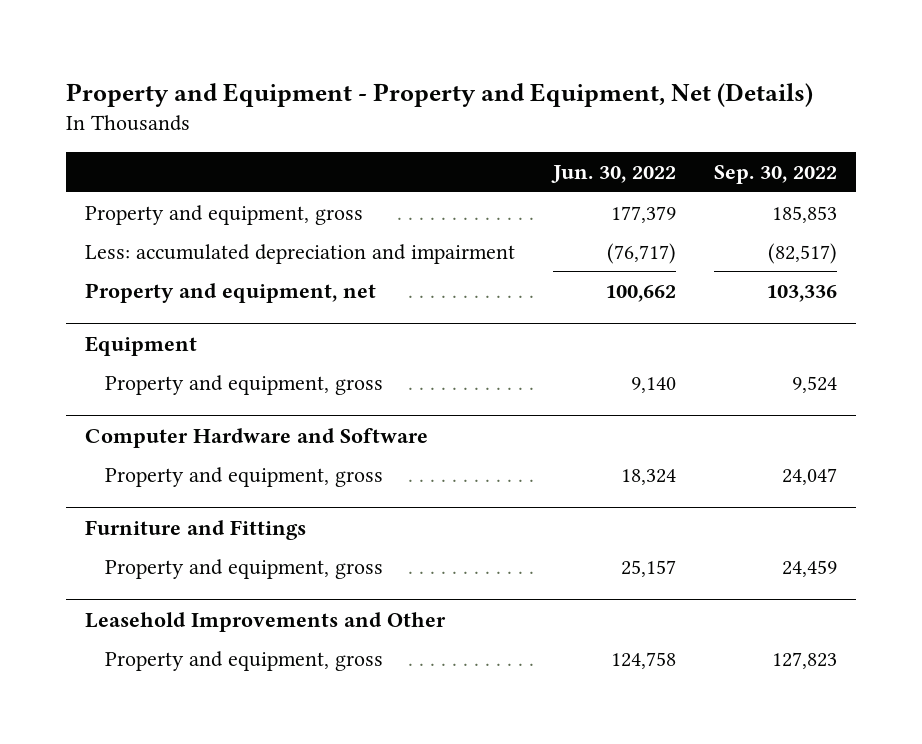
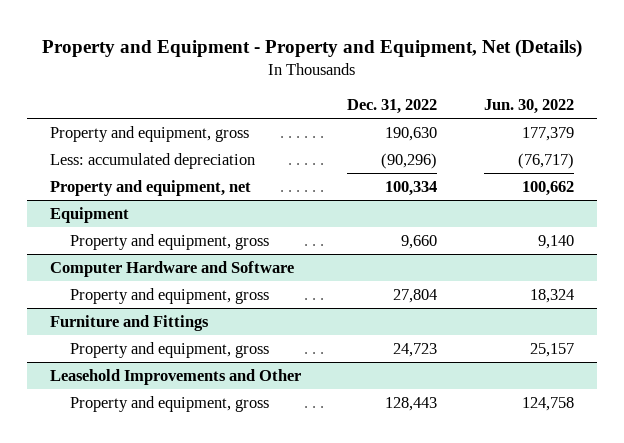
[713,165,837,185] Sep. 30, 2022 -> none
none -> [347,99,438,115] Dec. 31, 2022
[85,243,516,264] Less: accumulated depreciation and impairment -> [50,152,256,169] Less: accumulated depreciation

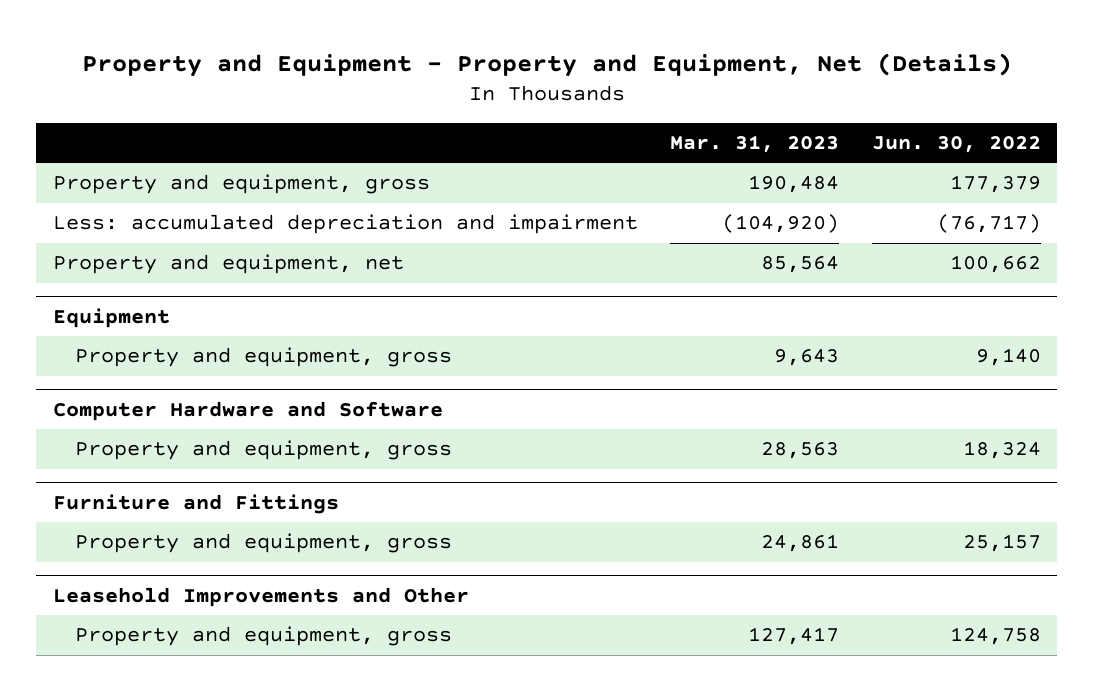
[347,99,438,115] Dec. 31, 2022 -> none
none -> [670,134,840,153] Mar. 31, 2023
[50,152,256,169] Less: accumulated depreciation -> [52,214,638,235] Less: accumulated depreciation and impairment

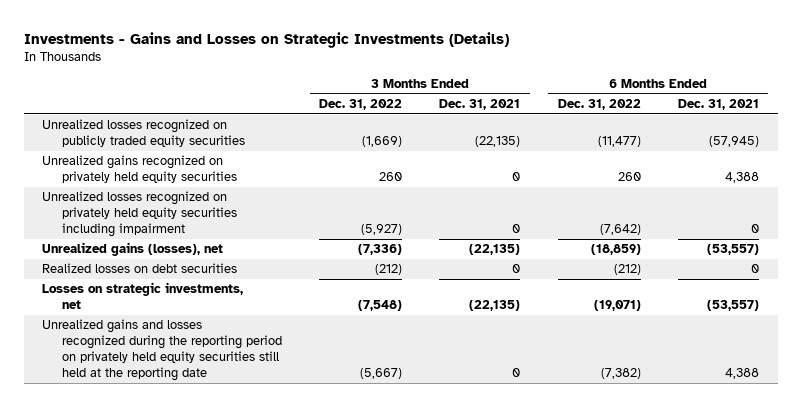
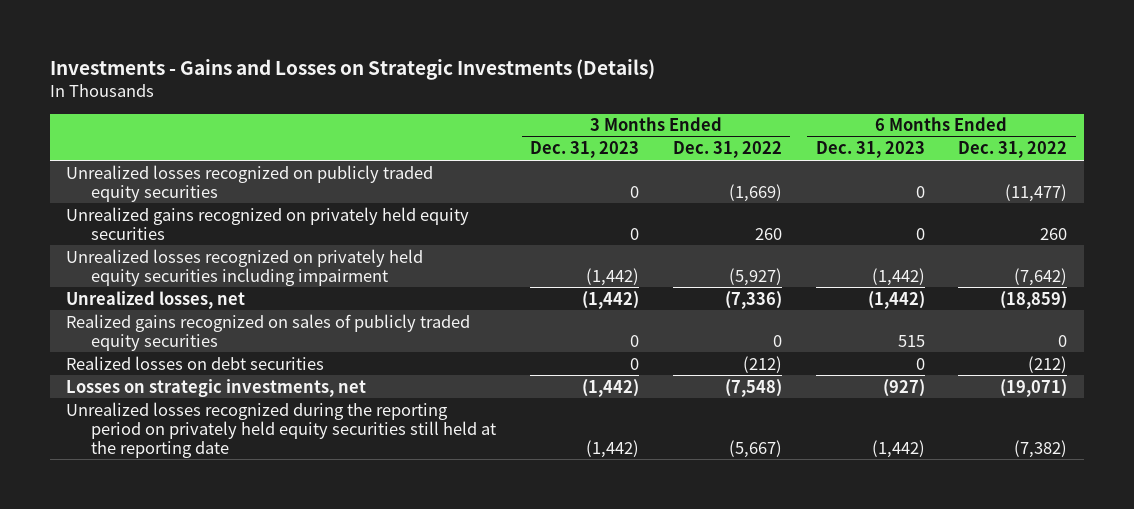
[439,99,521,111] Dec. 31, 2021 -> none
[678,99,760,111] Dec. 31, 2021 -> none
none -> [530,141,640,159] Dec. 31, 2023
none -> [815,141,925,159] Dec. 31, 2023
[42,242,224,257] Unrealized gains (losses), net -> [66,290,246,309] Unrealized losses, net
none -> [66,313,471,351] Realized gains recognized on sales of publicly traded equity securities
[42,319,282,382] Unrealized gains and losses recognized during the reporting period on privately held equity securities still held at the reporting date -> [66,401,497,458] Unrealized losses recognized during the reporting period on privately held equity securities still held at the reporting date

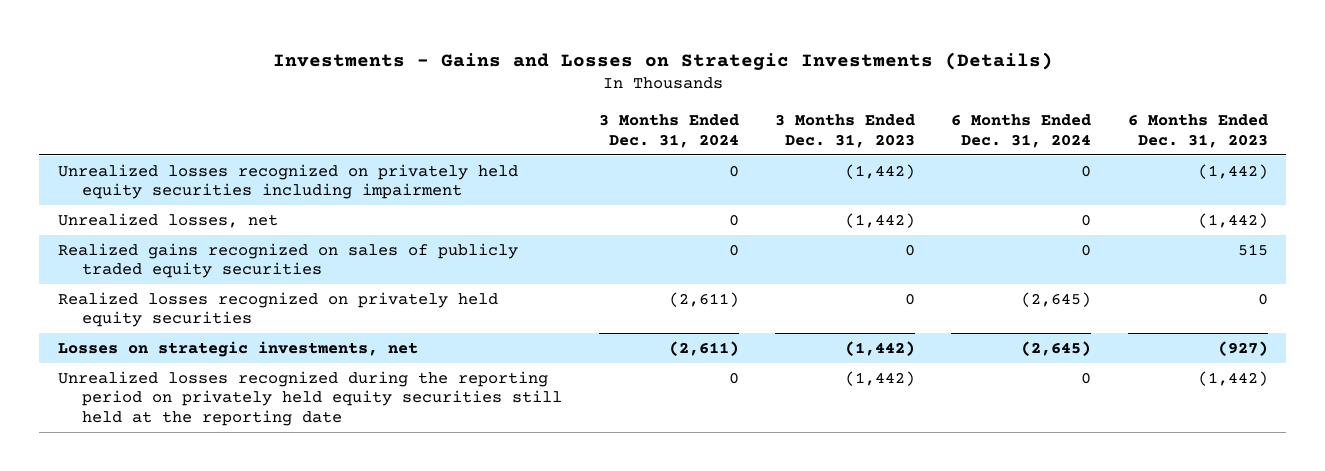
[672,141,782,159] Dec. 31, 2022 -> none
[958,141,1068,159] Dec. 31, 2022 -> none
none -> [598,114,739,148] 3 Months Ended Dec. 31, 2024
none -> [951,114,1092,148] 6 Months Ended Dec. 31, 2024
[66,164,434,202] Unrealized losses recognized on publicly traded equity securities -> none
[66,206,470,240] Unrealized gains recognized on privately held equity securities -> none
[66,355,325,370] Realized losses on debt securities -> none
none -> [57,291,498,328] Realized losses recognized on privately held equity securities

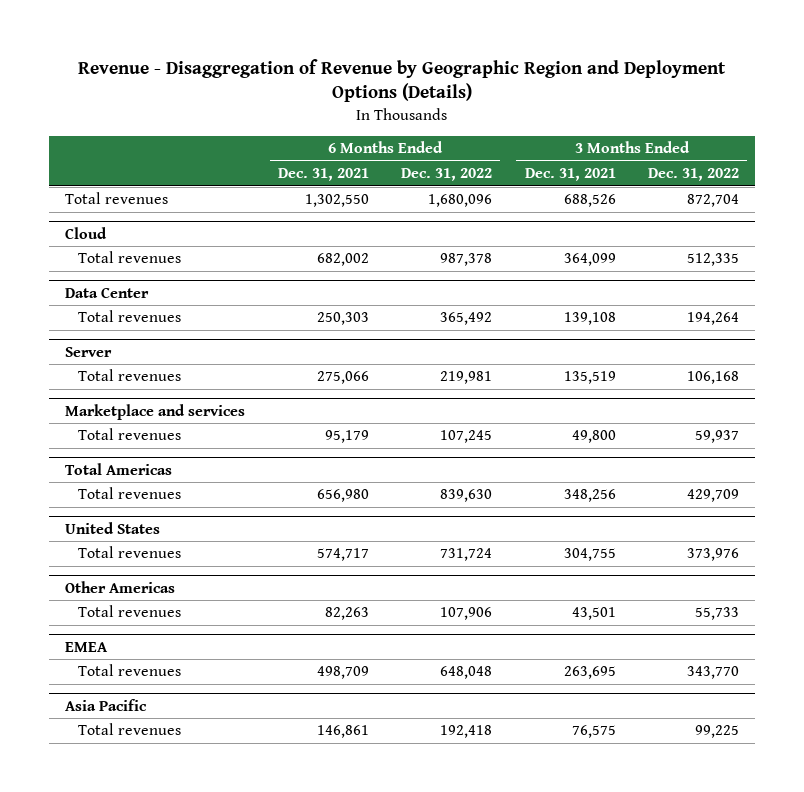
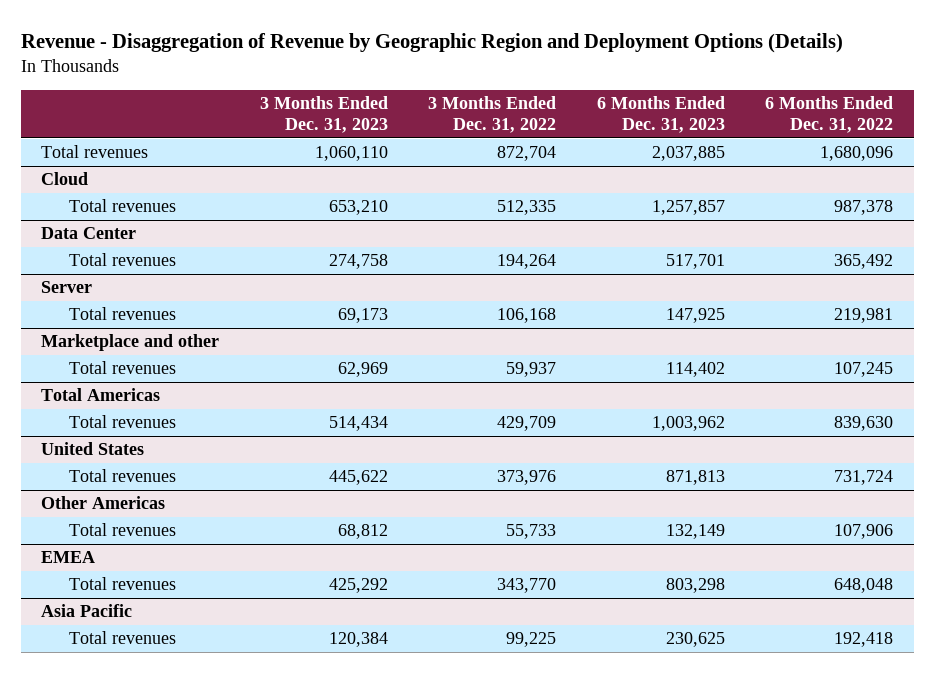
[277,168,369,182] Dec. 31, 2021 -> none
[524,168,616,182] Dec. 31, 2021 -> none
none -> [259,96,388,133] 3 Months Ended Dec. 31, 2023
none -> [596,96,725,133] 6 Months Ended Dec. 31, 2023
[65,403,246,420] Marketplace and services -> [41,334,220,352] Marketplace and other

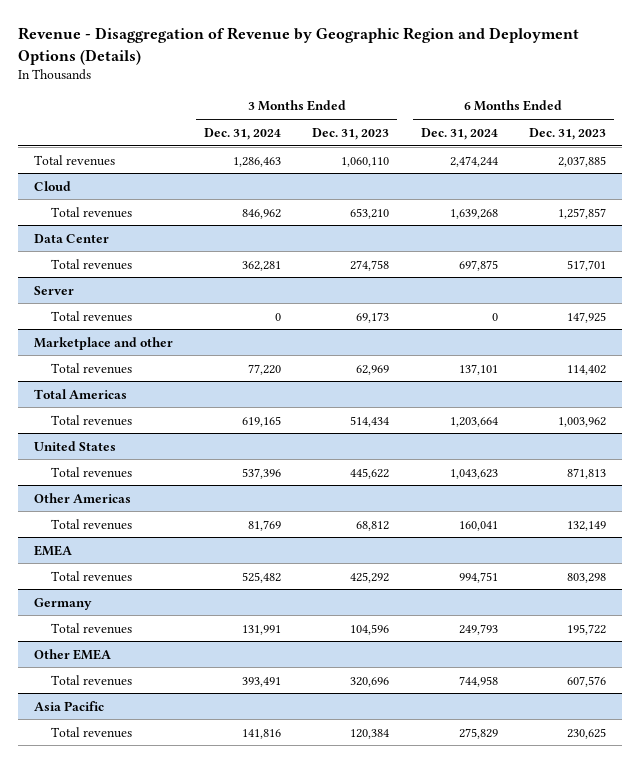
[428,96,557,133] 3 Months Ended Dec. 31, 2022 -> none
[765,96,894,133] 6 Months Ended Dec. 31, 2022 -> none
none -> [204,127,282,140] Dec. 31, 2024
none -> [420,127,498,140] Dec. 31, 2024
none -> [33,597,92,610] Germany
none -> [51,622,133,634] Total revenues
none -> [33,648,111,660] Other EMEA
none -> [51,674,133,686] Total revenues

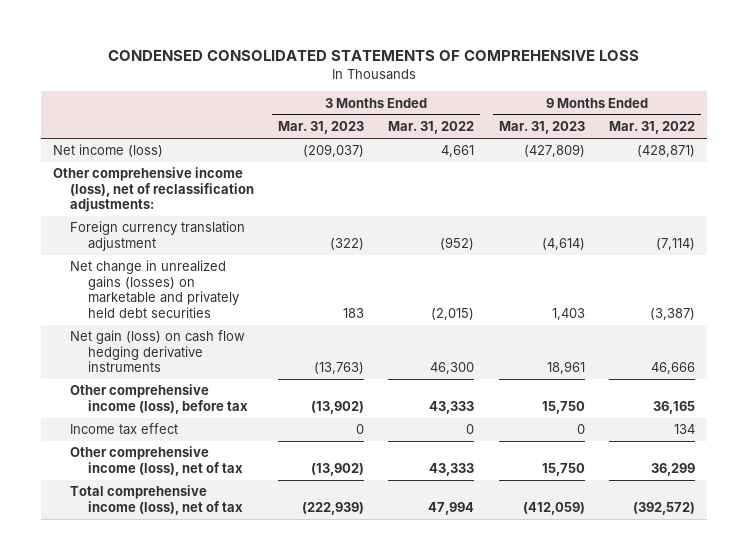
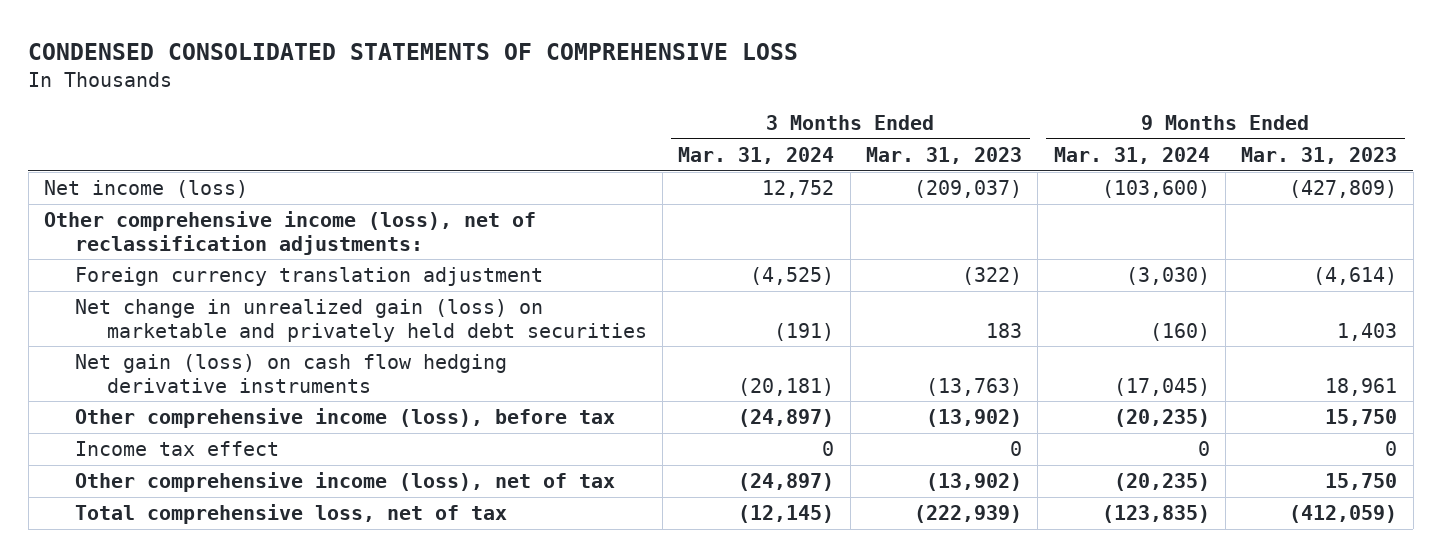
[388,121,475,135] Mar. 31, 2022 -> none
[608,121,695,135] Mar. 31, 2022 -> none
none -> [678,147,835,165] Mar. 31, 2024
none -> [1053,147,1210,165] Mar. 31, 2024
[70,260,239,318] Net change in unrealized gains (losses) on marketable and privately held debt securities -> [75,299,647,342] Net change in unrealized gain (loss) on marketable and privately held debt securities
[70,485,243,515] Total comprehensive income (loss), net of tax -> [75,504,508,525] Total comprehensive loss, net of tax

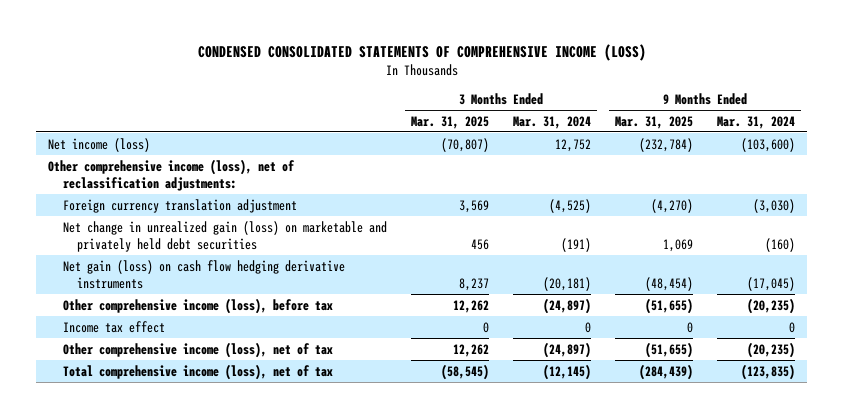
[28,42,799,60] CONDENSED CONSOLIDATED STATEMENTS OF COMPREHENSIVE LOSS -> [197,44,646,62] CONDENSED CONSOLIDATED STATEMENTS OF COMPREHENSIVE INCOME (LOSS)
[866,147,1023,165] Mar. 31, 2023 -> none
[1241,147,1398,165] Mar. 31, 2023 -> none
none -> [410,115,489,129] Mar. 31, 2025
none -> [614,115,693,129] Mar. 31, 2025
[75,504,508,525] Total comprehensive loss, net of tax -> [62,363,333,380] Total comprehensive income (loss), net of tax

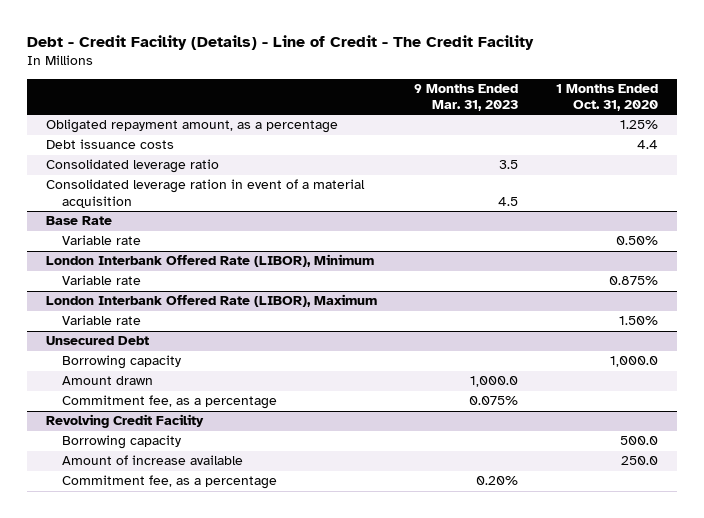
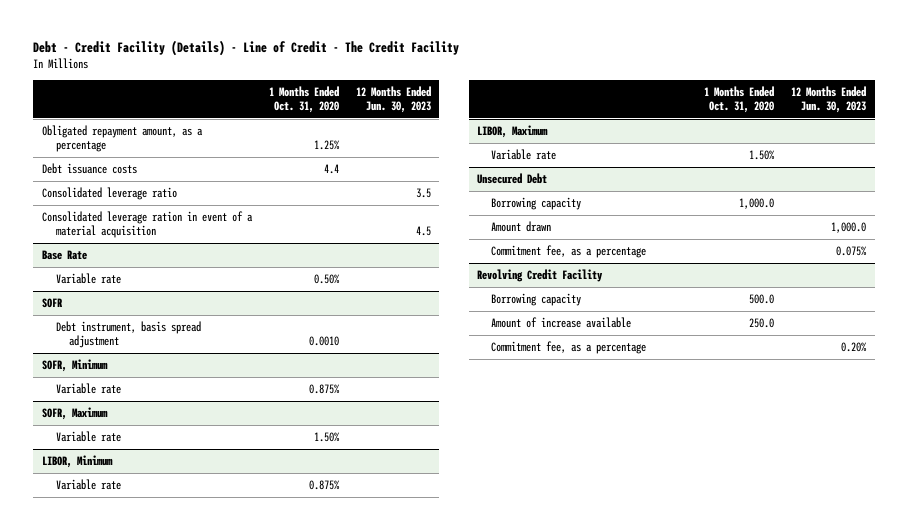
[414,83,519,112] 9 Months Ended Mar. 31, 2023 -> none
none -> [355,85,431,113] 12 Months Ended Jun. 30, 2023
[45,254,374,268] London Interbank Offered Rate (LIBOR), Minimum -> none
none -> [41,297,63,308] SOFR
none -> [55,320,201,349] Debt instrument, basis spread adjustment
none -> [41,358,108,372] SOFR, Minimum
[45,294,377,308] London Interbank Offered Rate (LIBOR), Maximum -> none
none -> [41,406,108,420] SOFR, Maximum
none -> [41,454,113,468] LIBOR, Minimum
none -> [55,478,121,490] Variable rate
none -> [477,124,549,138] LIBOR, Maximum
none -> [491,148,557,160] Variable rate

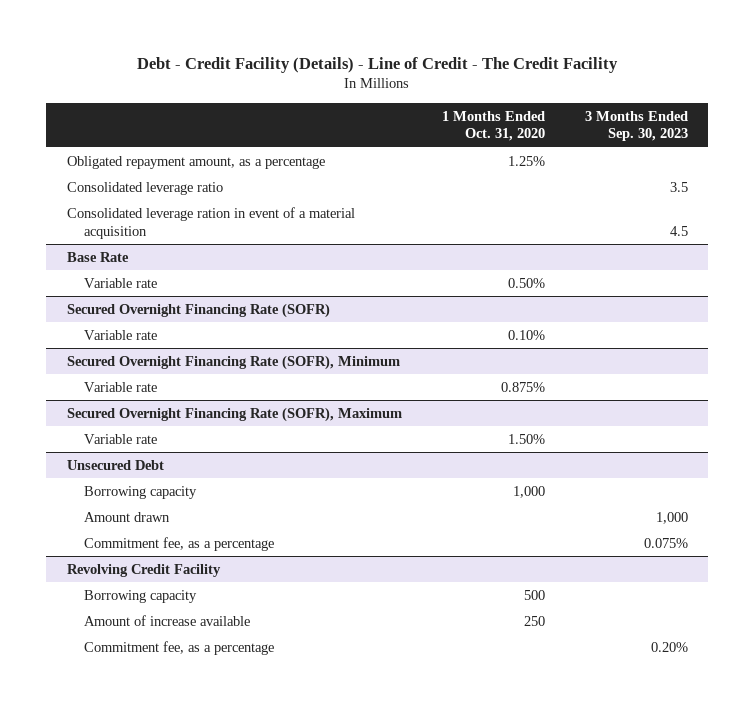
[355,85,431,113] 12 Months Ended Jun. 30, 2023 -> none
none -> [584,110,688,142] 3 Months Ended Sep. 30, 2023
[41,162,137,174] Debt issuance costs -> none
[55,320,201,349] Debt instrument, basis spread adjustment -> none
[41,358,108,372] SOFR, Minimum -> none
[41,406,108,420] SOFR, Maximum -> none
[55,430,121,442] Variable rate -> none
[41,454,113,468] LIBOR, Minimum -> none
[41,297,63,308] SOFR -> [66,302,330,318] Secured Overnight Financing Rate (SOFR)
[308,383,340,394] 0.875% -> [507,329,545,340] 0.10%
none -> [66,354,400,370] Secured Overnight Financing Rate (SOFR), Minimum
[477,124,549,138] LIBOR, Maximum -> none
none -> [66,406,402,422] Secured Overnight Financing Rate (SOFR), Maximum
[739,197,775,209] 1,000.0 -> [512,485,545,498] 1,000
[749,293,775,304] 500.0 -> [523,589,545,600] 500
[749,317,775,328] 250.0 -> [523,615,545,626] 250

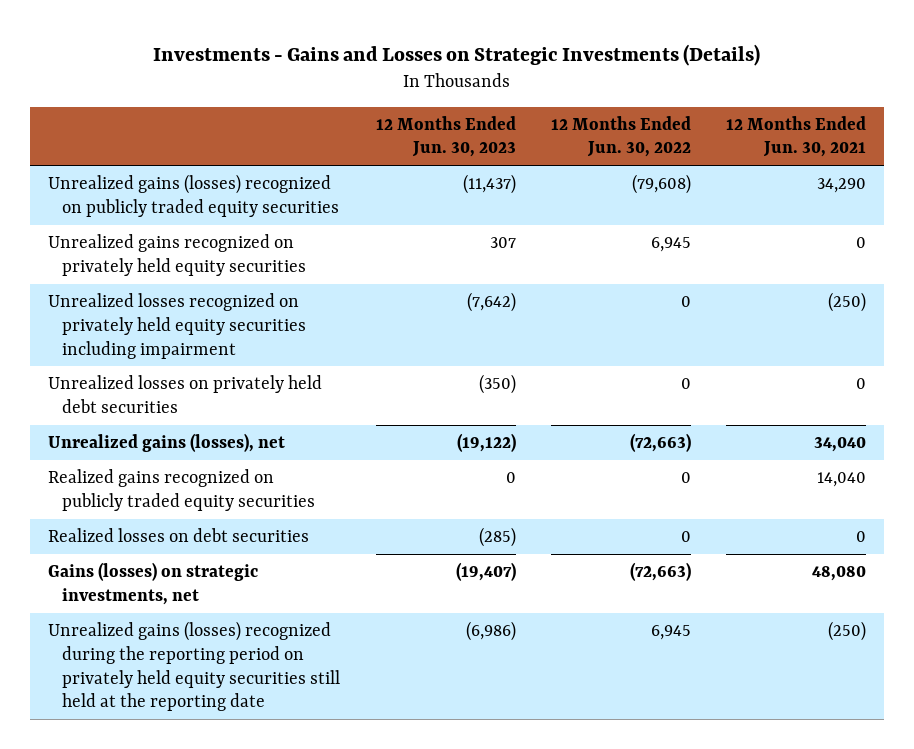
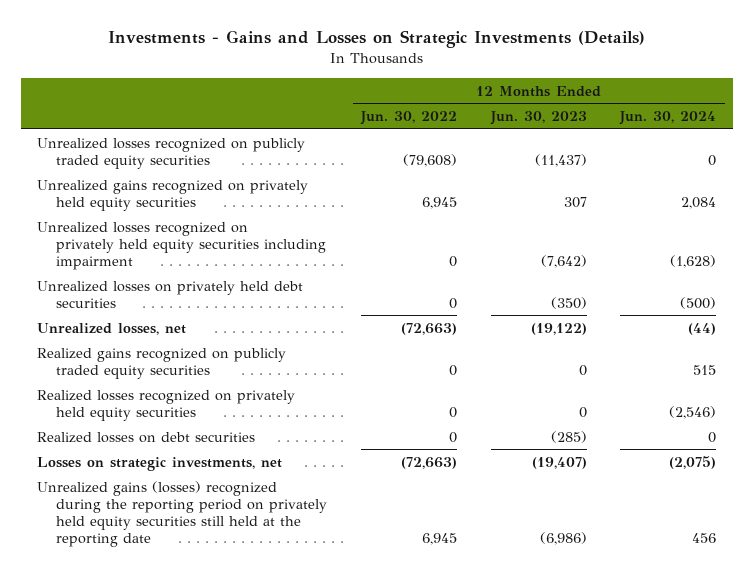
[726,115,867,158] 12 Months Ended Jun. 30, 2021 -> none
none -> [619,111,717,126] Jun. 30, 2024
[47,173,340,217] Unrealized gains (losses) recognized on publicly traded equity securities -> [37,137,306,169] Unrealized losses recognized on publicly traded equity securities
[47,432,285,452] Unrealized gains (losses), net -> [37,322,187,335] Unrealized losses, net
none -> [37,389,296,421] Realized losses recognized on privately held equity securities
[47,561,258,605] Gains (losses) on strategic investments, net -> [37,456,283,471] Losses on strategic investments, net

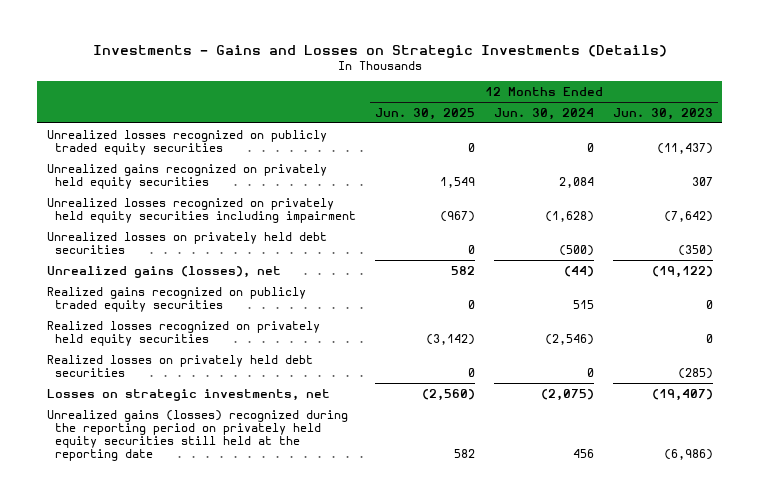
[360,111,458,126] Jun. 30, 2022 -> none
none -> [374,107,475,120] Jun. 30, 2025
[37,322,187,335] Unrealized losses, net -> [46,265,281,278] Unrealized gains (losses), net
[37,431,256,443] Realized losses on debt securities -> [46,354,313,377] Realized losses on privately held debt securities

